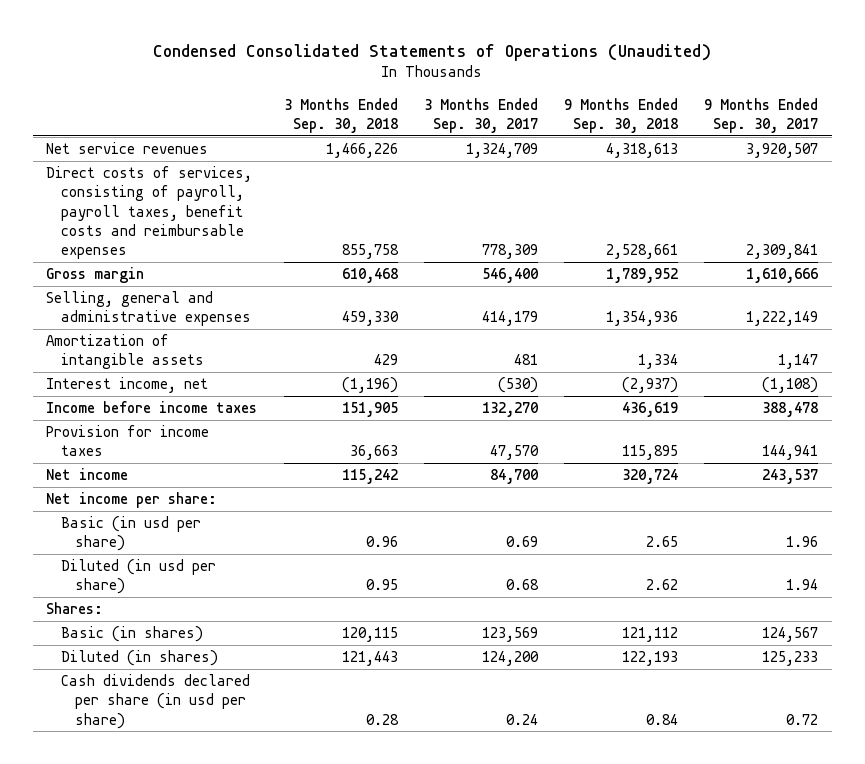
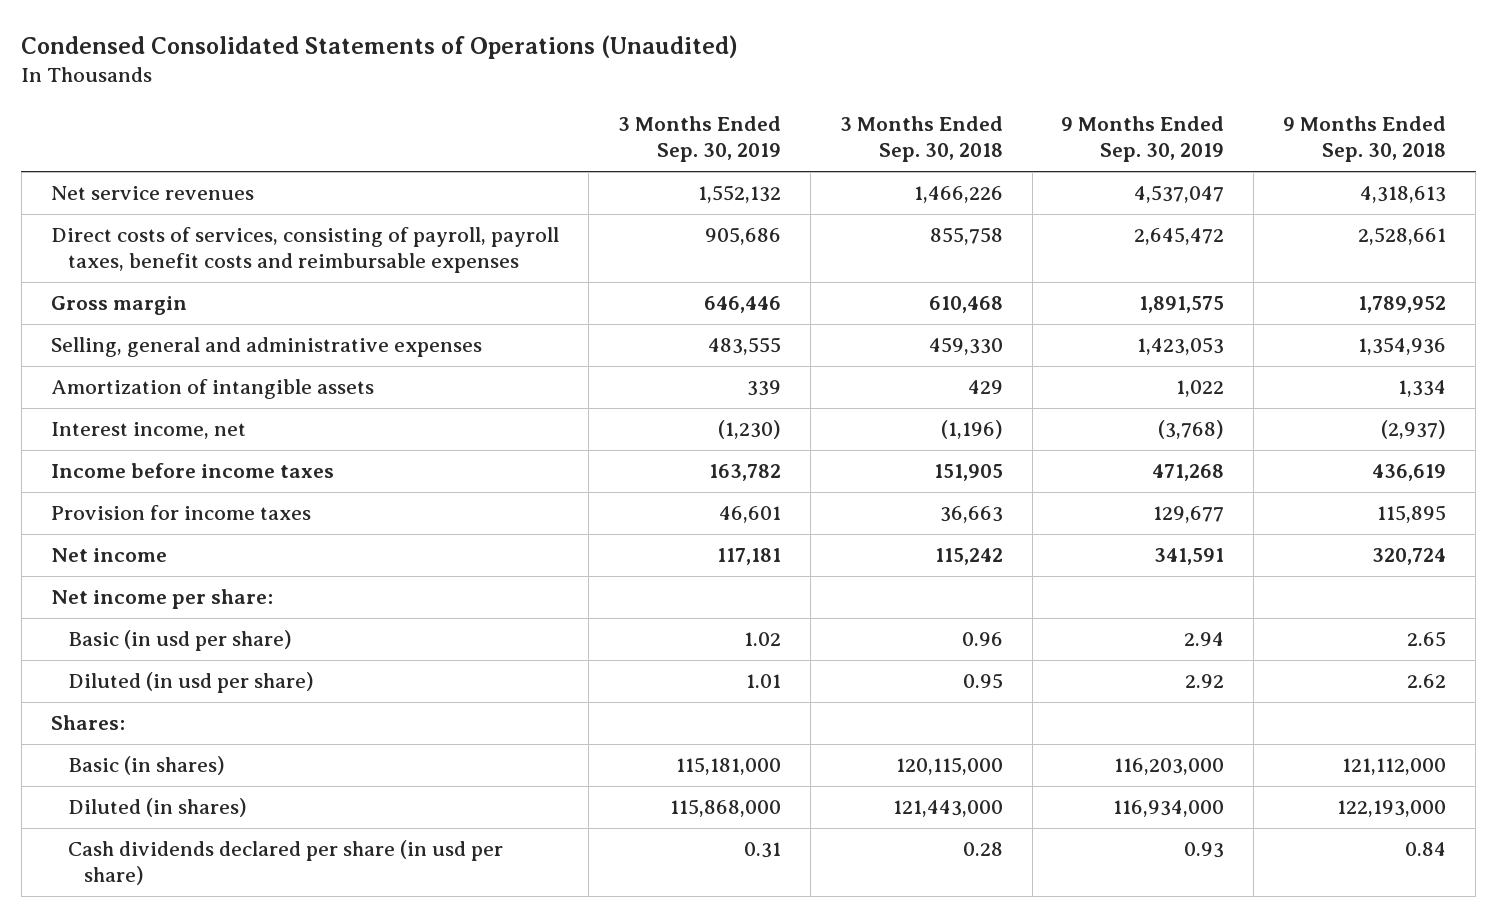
[423,97,538,134] 3 Months Ended Sep. 30, 2017 -> none
[704,97,819,134] 9 Months Ended Sep. 30, 2017 -> none
none -> [617,116,781,163] 3 Months Ended Sep. 30, 2019
none -> [1061,116,1225,163] 9 Months Ended Sep. 30, 2019
[341,627,398,643] 120,115 -> [895,757,1003,776] 120,115,000
[622,627,679,643] 121,112 -> [1342,758,1447,776] 121,112,000
[341,651,398,667] 121,443 -> [892,800,1003,818] 121,443,000
[622,651,679,667] 122,193 -> [1337,800,1447,818] 122,193,000

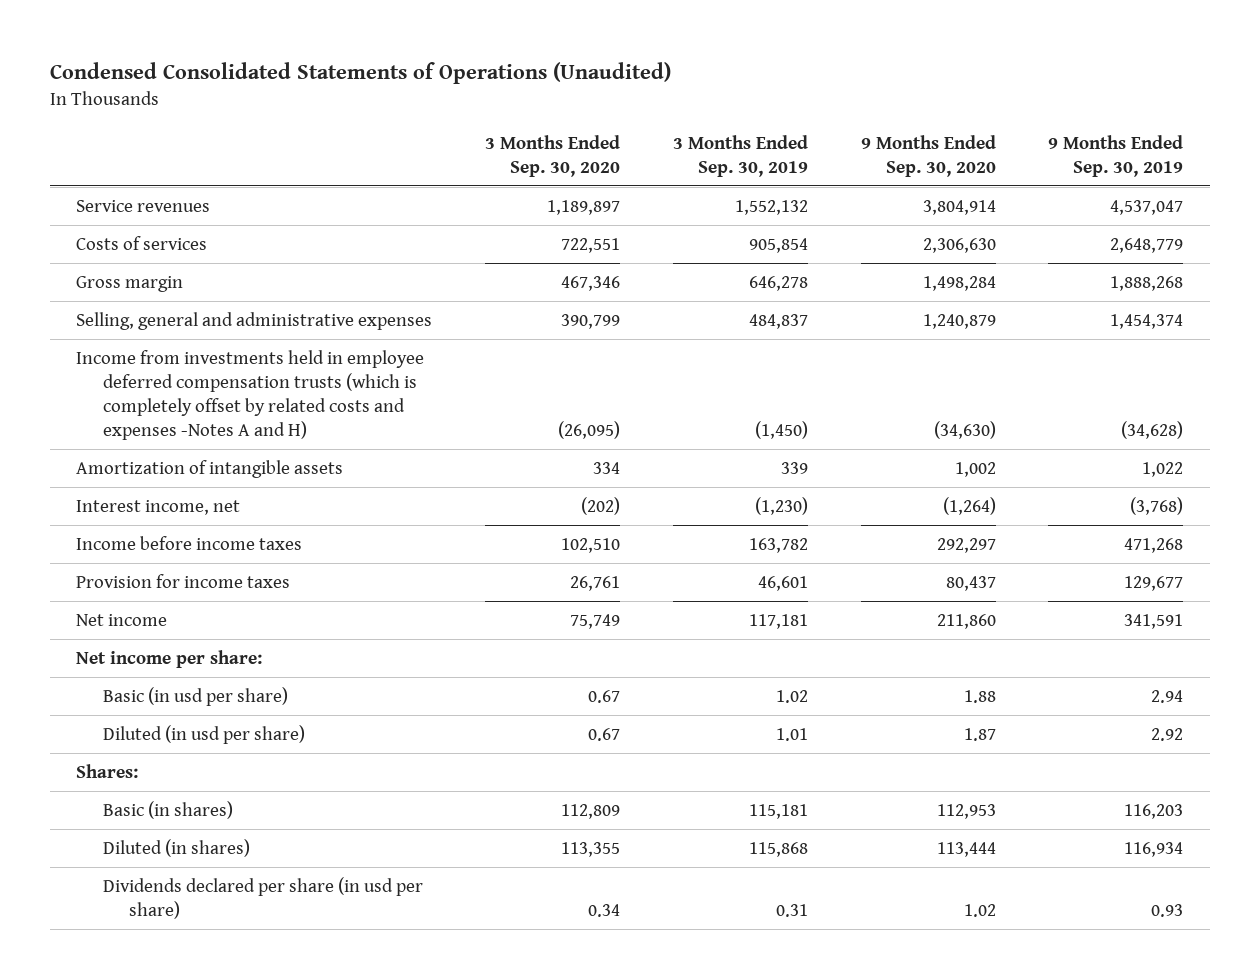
[839,116,1003,163] 3 Months Ended Sep. 30, 2018 -> none
[1283,116,1447,163] 9 Months Ended Sep. 30, 2018 -> none
none -> [485,134,621,177] 3 Months Ended Sep. 30, 2020
none -> [860,134,996,177] 9 Months Ended Sep. 30, 2020
[50,186,254,201] Net service revenues -> [76,199,211,212] Service revenues
[50,227,559,274] Direct costs of services, consisting of payroll, payroll taxes, benefit costs and reimbursable expenses -> [76,235,208,250] Costs of services
[704,227,781,246] 905,686 -> [748,237,808,253] 905,854
[1134,227,1225,246] 2,645,472 -> [1110,237,1184,253] 2,648,779
[703,296,781,314] 646,446 -> [748,275,808,291] 646,278
[1139,296,1225,314] 1,891,575 -> [1110,275,1184,291] 1,888,268
[707,337,781,356] 483,555 -> [748,313,808,329] 484,837
[1137,337,1225,356] 1,423,053 -> [1110,313,1184,329] 1,454,374
none -> [76,349,425,441] Income from investments held in employee deferred compensation trusts (which is completely offset by related costs and expenses -Notes A and H)
[675,757,781,776] 115,181,000 -> [748,803,808,819] 115,181
[1114,758,1225,776] 116,203,000 -> [1124,803,1184,819] 116,203
[669,799,781,818] 115,868,000 -> [748,841,808,857] 115,868
[1113,800,1225,818] 116,934,000 -> [1124,841,1184,857] 116,934
[67,840,503,886] Cash dividends declared per share (in usd per share) -> [102,876,423,920] Dividends declared per share (in usd per share)

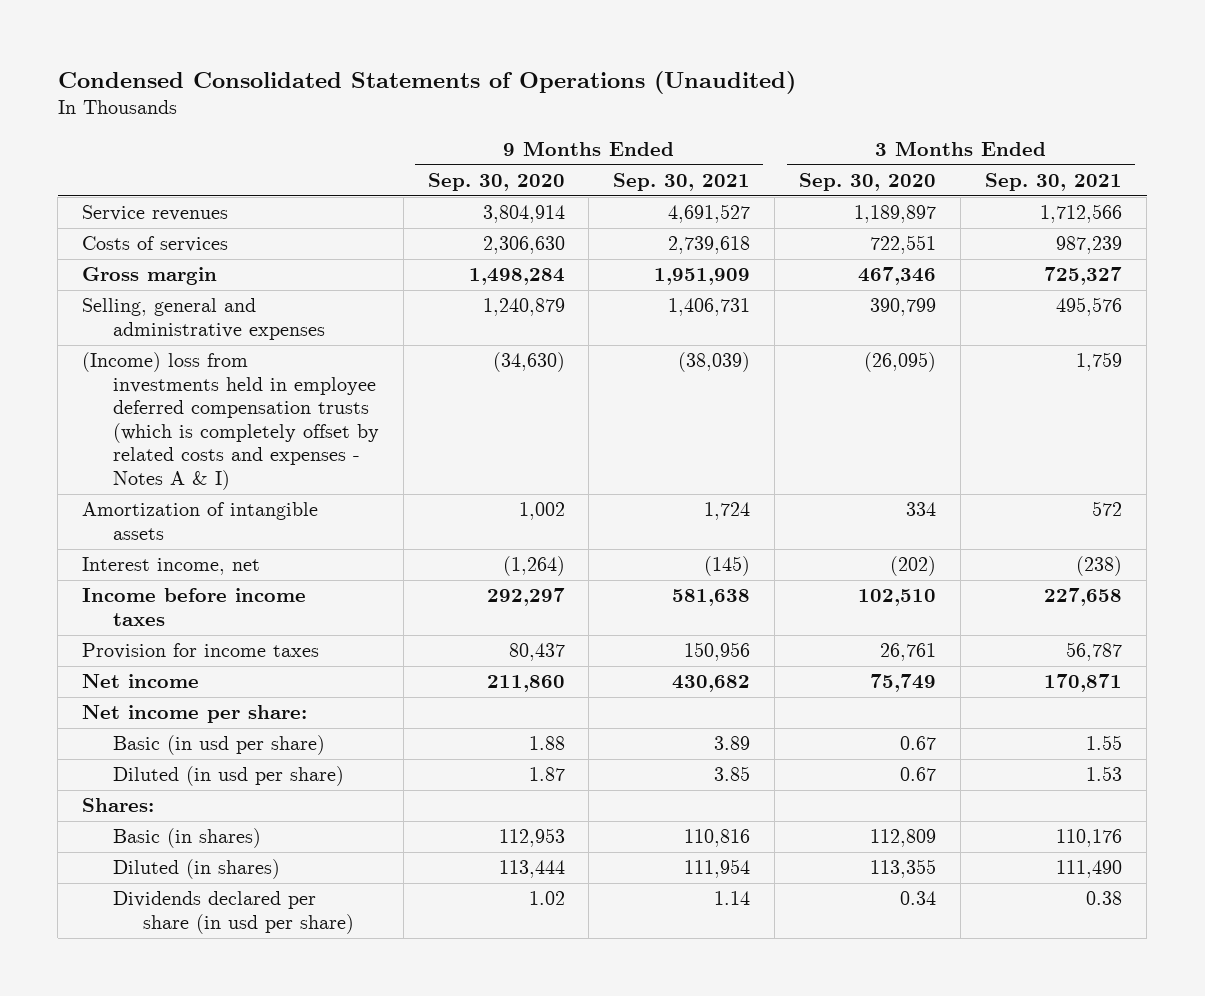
[672,134,808,177] 3 Months Ended Sep. 30, 2019 -> none
[1048,134,1184,177] 9 Months Ended Sep. 30, 2019 -> none
none -> [613,173,751,192] Sep. 30, 2021
none -> [985,173,1123,192] Sep. 30, 2021
[76,349,425,441] Income from investments held in employee deferred compensation trusts (which is completely offset by related costs and expenses -Notes A and H) -> [82,352,379,490] (Income) loss from investments held in employee deferred compensation trusts (which is completely offset by related costs and expenses - Notes A & I)

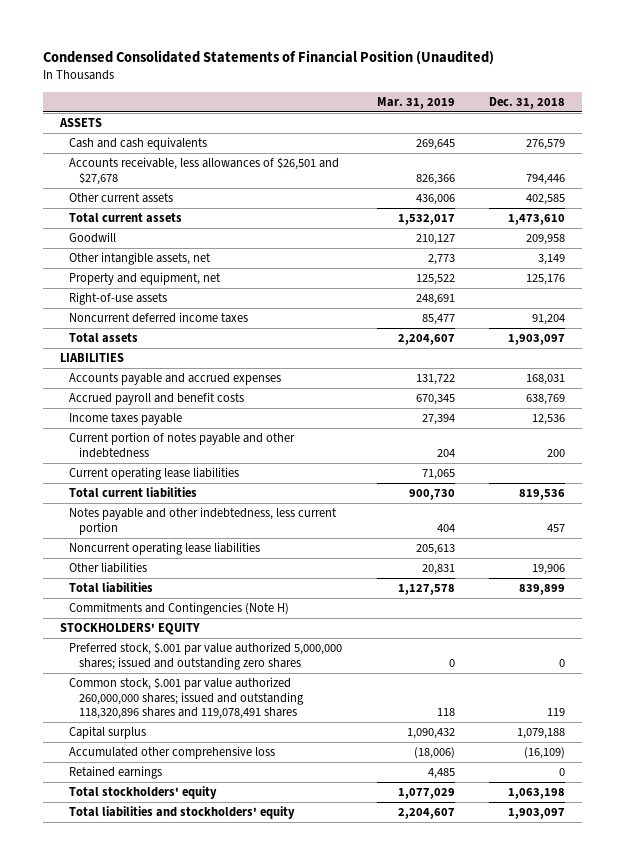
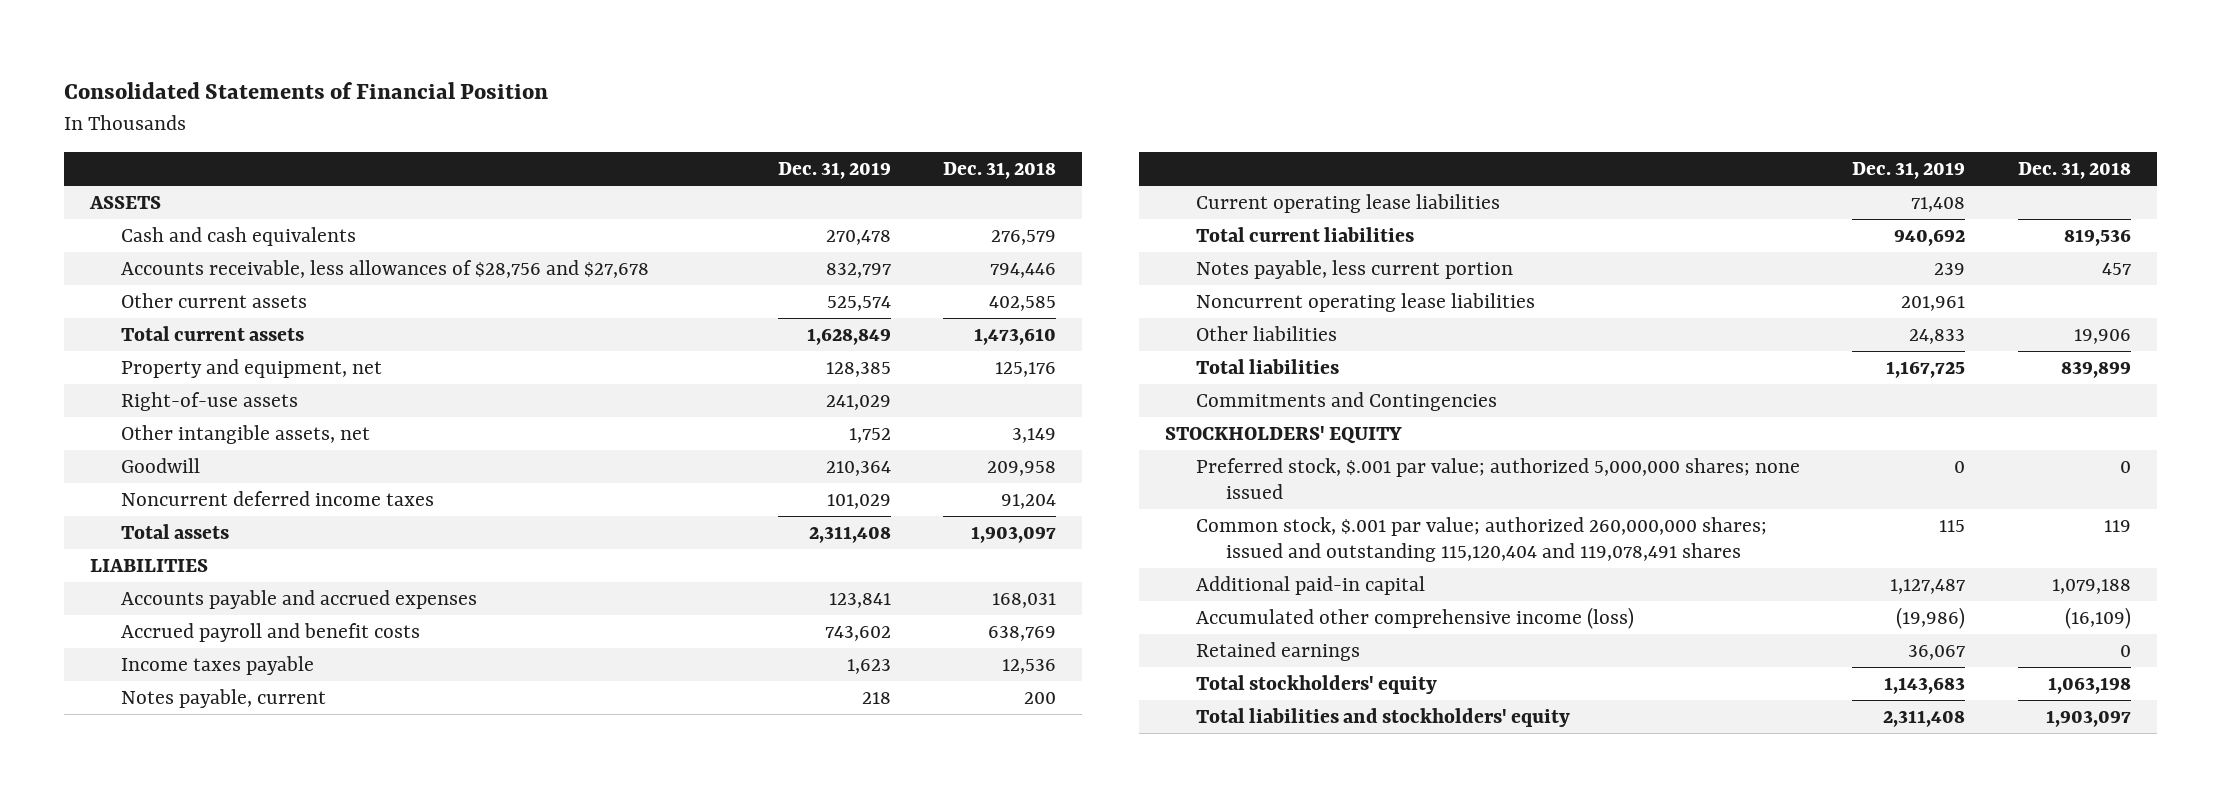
[42,50,494,66] Condensed Consolidated Statements of Financial Position (Unaudited) -> [64,82,549,100] Consolidated Statements of Financial Position
[376,97,455,110] Mar. 31, 2019 -> none
none -> [777,162,891,180] Dec. 31, 2019
[69,157,340,185] Accounts receivable, less allowances of $26,501 and $27,678 -> [120,259,649,278] Accounts receivable, less allowances of $28,756 and $27,678
[69,252,212,266] Other intangible assets, net -> [120,424,370,444] Other intangible assets, net
[69,232,117,244] Goodwill -> [120,457,200,473] Goodwill
[69,432,296,458] Current portion of notes payable and other indebtedness -> [120,688,326,708] Notes payable, current
[69,507,338,535] Notes payable and other indebtedness, less current portion -> [1195,259,1513,279] Notes payable, less current portion
[69,602,290,616] Commitments and Contingencies (Note H) -> [1195,391,1497,411] Commitments and Contingencies
[69,642,343,670] Preferred stock, $.001 par value authorized 5,000,000 shares; issued and outstanding zero shares -> [1195,457,1800,500] Preferred stock, $.001 par value; authorized 5,000,000 shares; none issued
[69,677,305,720] Common stock, $.001 par value authorized 260,000,000 shares; issued and outstanding 118,320,896 shares and 119,078,491 shares -> [1195,516,1767,563] Common stock, $.001 par value; authorized 260,000,000 shares; issued and outstanding 115,120,404 and 119,078,491 shares
[69,726,147,740] Capital surplus -> [1195,575,1425,595] Additional paid-in capital
[69,746,276,760] Accumulated other comprehensive loss -> [1195,606,1634,629] Accumulated other comprehensive income (loss)

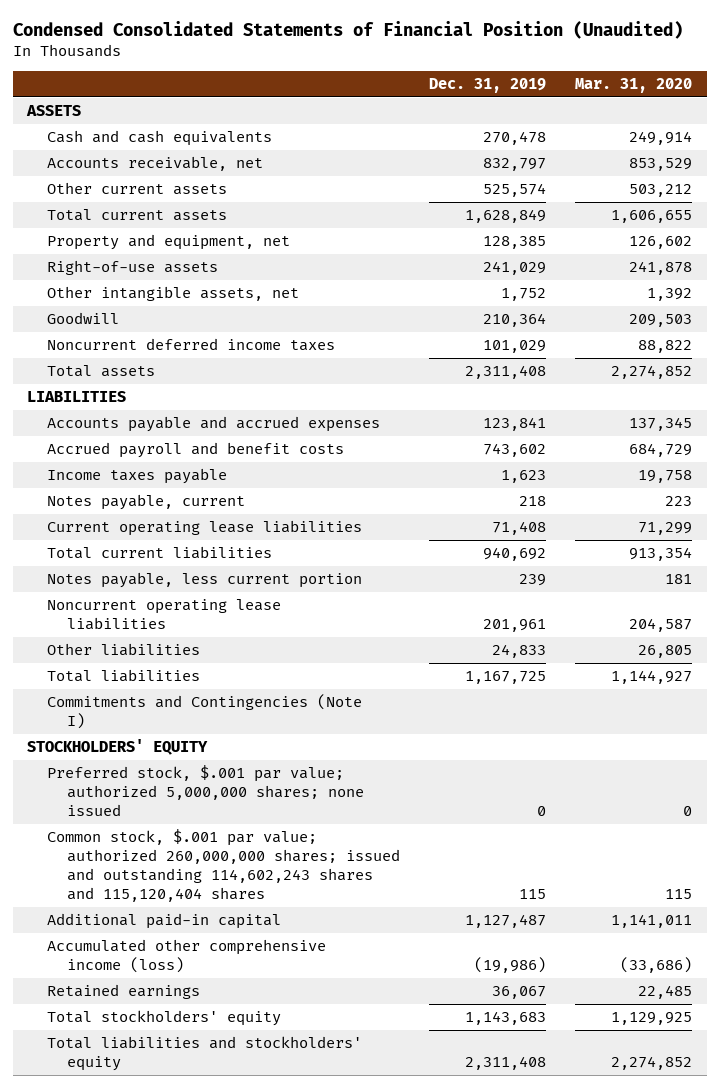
[64,82,549,100] Consolidated Statements of Financial Position -> [12,20,683,39] Condensed Consolidated Statements of Financial Position (Unaudited)
[943,162,1057,180] Dec. 31, 2018 -> none
none -> [575,77,693,93] Mar. 31, 2020
[120,259,649,278] Accounts receivable, less allowances of $28,756 and $27,678 -> [47,156,264,172] Accounts receivable, net
[1195,391,1497,411] Commitments and Contingencies -> [47,694,363,730] Commitments and Contingencies (Note I)
[1195,516,1767,563] Common stock, $.001 par value; authorized 260,000,000 shares; issued and outstanding 115,120,404 and 119,078,491 shares -> [47,829,400,902] Common stock, $.001 par value; authorized 260,000,000 shares; issued and outstanding 114,602,243 shares and 115,120,404 shares

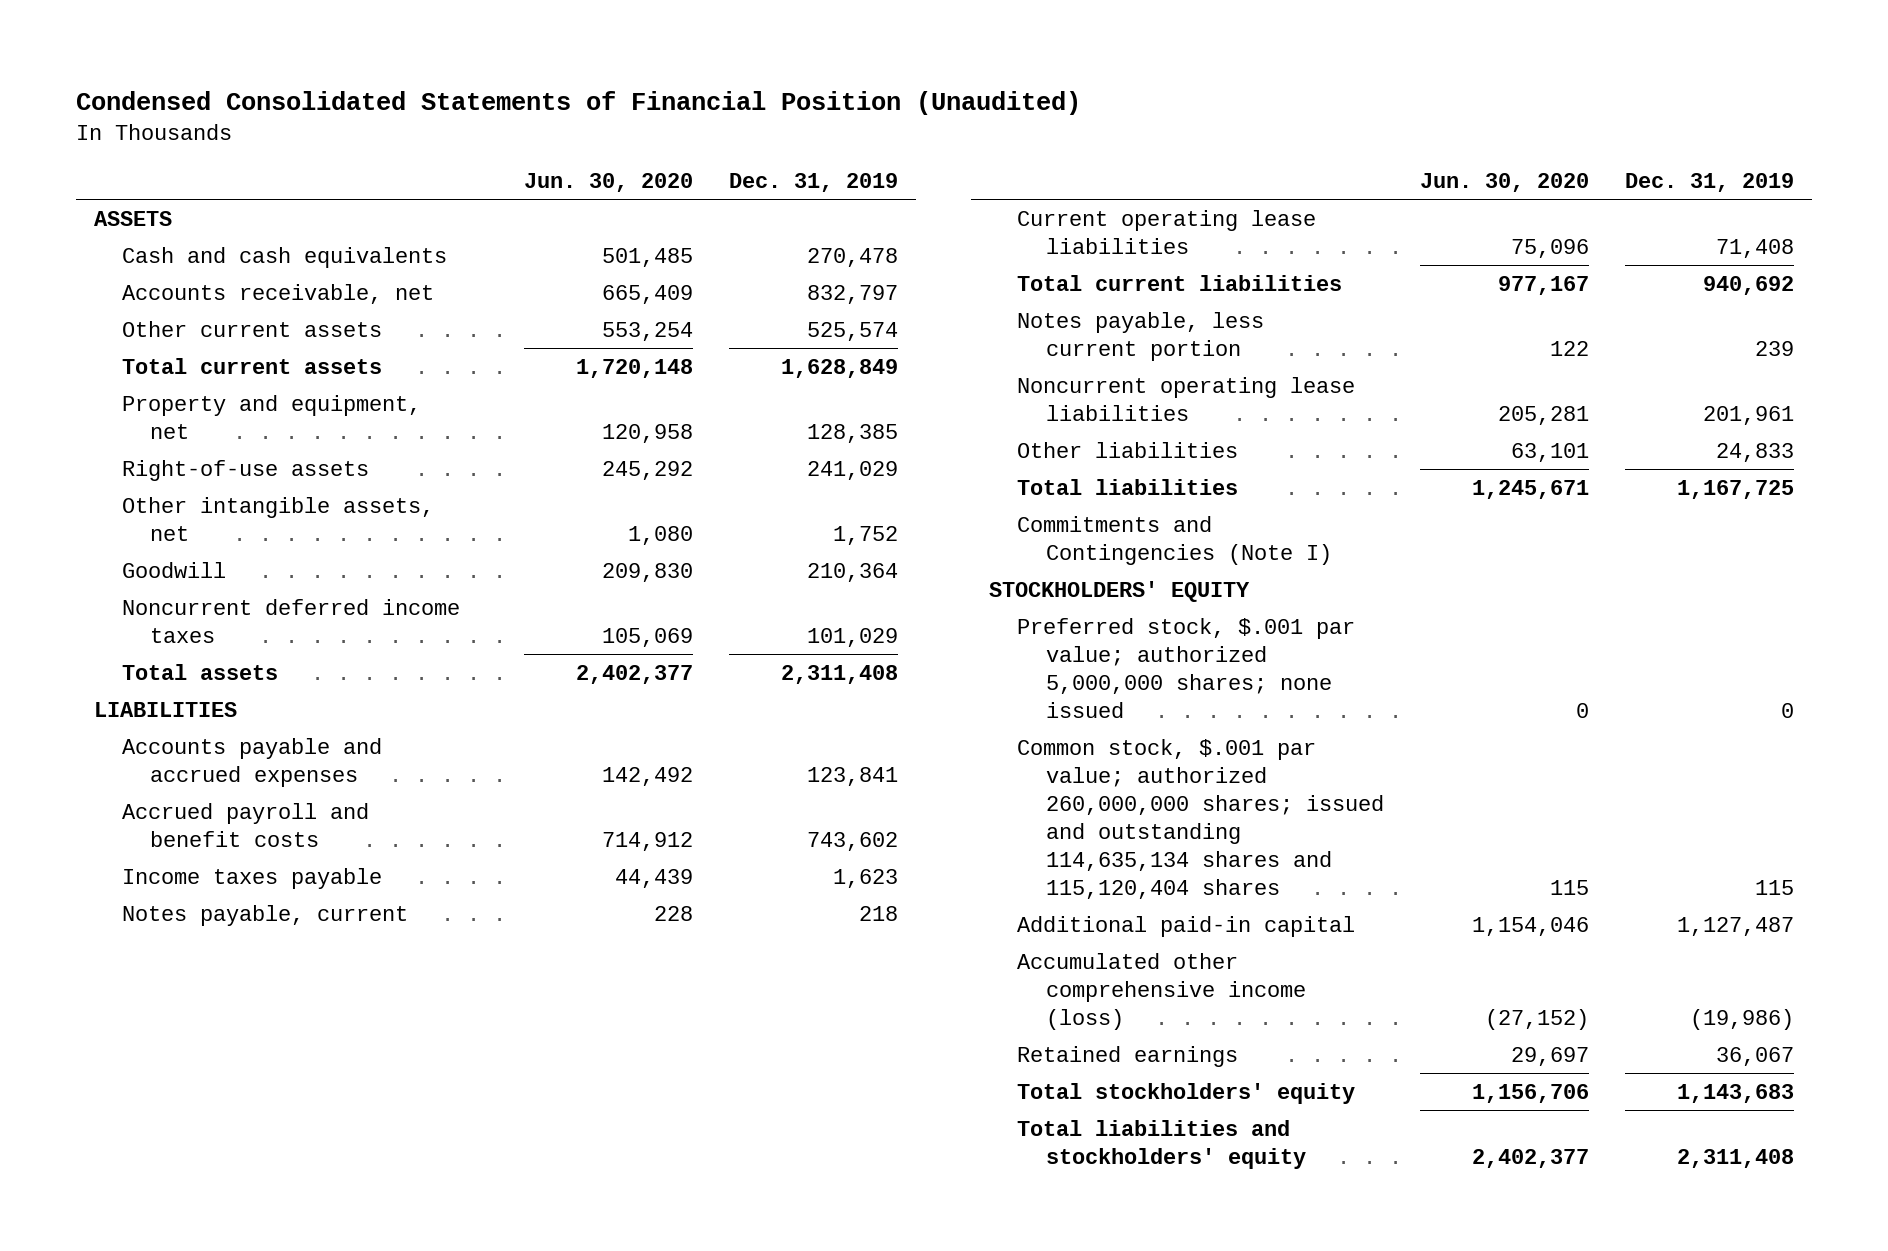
[575,77,693,93] Mar. 31, 2020 -> none
none -> [524,172,694,192] Jun. 30, 2020
[47,829,400,902] Common stock, $.001 par value; authorized 260,000,000 shares; issued and outstanding 114,602,243 shares and 115,120,404 shares -> [1017,738,1384,899] Common stock, $.001 par value; authorized 260,000,000 shares; issued and outstanding 114,635,134 shares and 115,120,404 shares

